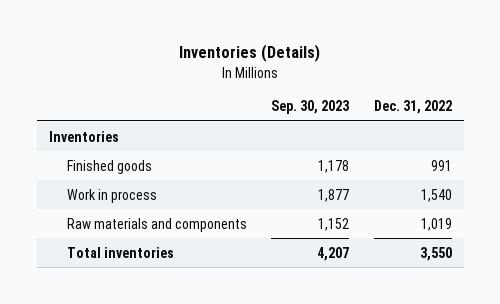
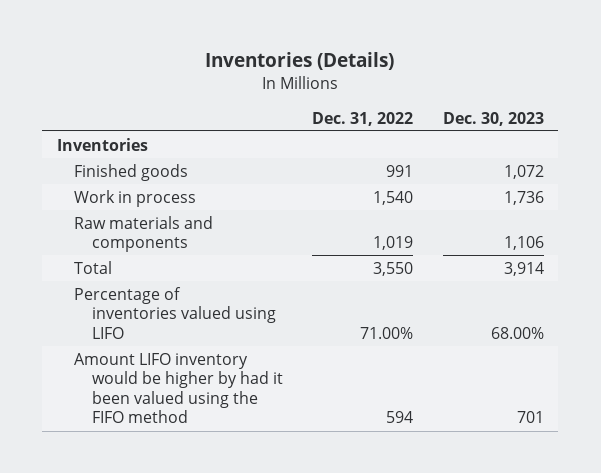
[271,100,350,115] Sep. 30, 2023 -> none
none -> [442,111,544,126] Dec. 30, 2023
[66,246,174,258] Total inventories -> [74,260,113,274] Total
none -> [74,286,276,339] Percentage of inventories valued using LIFO
none -> [74,352,283,424] Amount LIFO inventory would be higher by had it been valued using the FIFO method

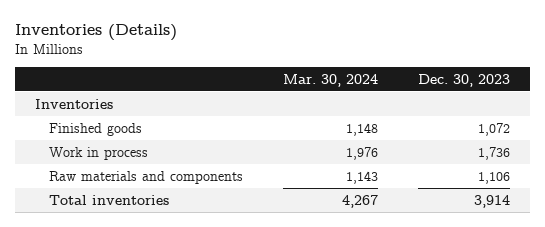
[312,111,414,126] Dec. 31, 2022 -> none
none -> [282,73,378,87] Mar. 30, 2024
[74,286,276,339] Percentage of inventories valued using LIFO -> none
[74,352,283,424] Amount LIFO inventory would be higher by had it been valued using the FIFO method -> none
[74,260,113,274] Total -> [48,194,169,205] Total inventories

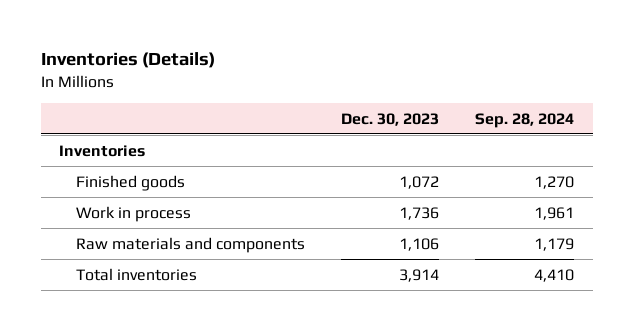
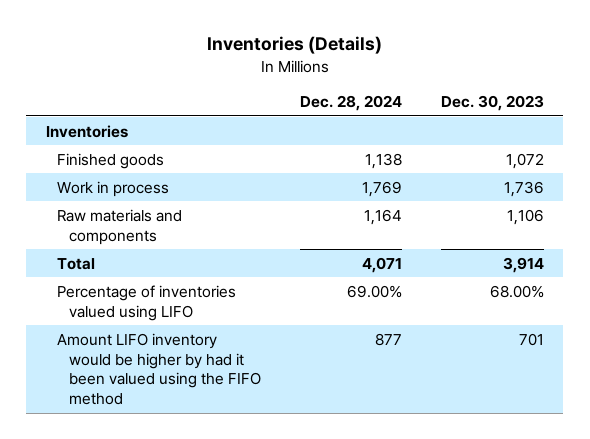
[475,112,575,128] Sep. 28, 2024 -> none
none -> [300,94,403,111] Dec. 28, 2024
[75,267,197,281] Total inventories -> [57,257,96,270] Total
none -> [57,284,237,321] Percentage of inventories valued using LIFO
none -> [57,332,262,406] Amount LIFO inventory would be higher by had it been valued using the FIFO method

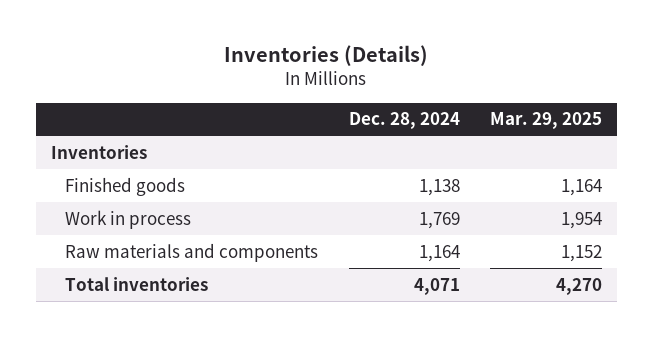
[441,94,545,111] Dec. 30, 2023 -> none
none -> [490,112,603,130] Mar. 29, 2025
[57,284,237,321] Percentage of inventories valued using LIFO -> none
[57,332,262,406] Amount LIFO inventory would be higher by had it been valued using the FIFO method -> none
[57,257,96,270] Total -> [65,276,209,291] Total inventories

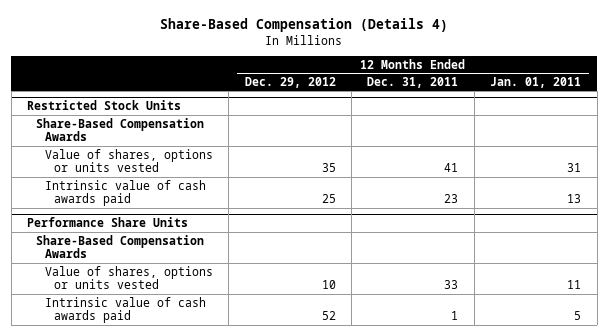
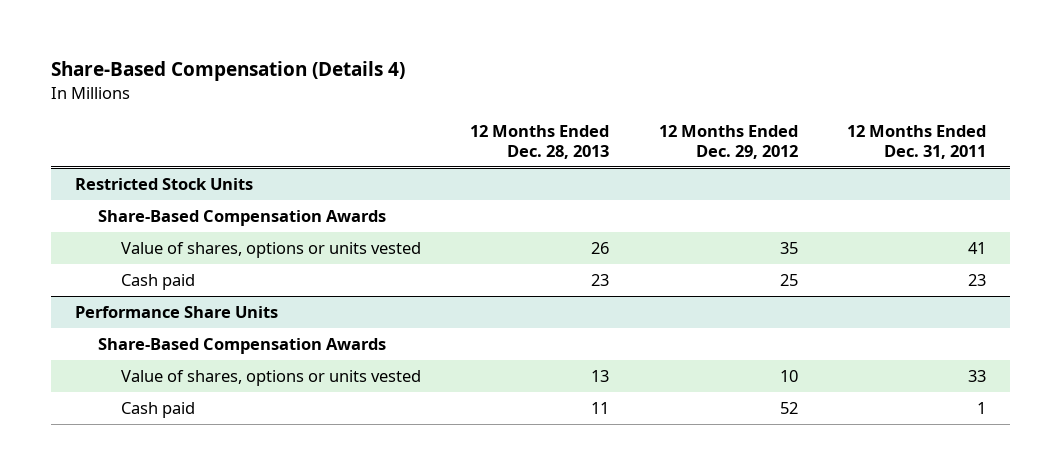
[490,77,582,89] Jan. 01, 2011 -> none
none -> [470,124,610,159] 12 Months Ended Dec. 28, 2013
[44,179,206,207] Intrinsic value of cash awards paid -> [121,273,196,290] Cash paid
[44,296,206,324] Intrinsic value of cash awards paid -> [121,401,196,418] Cash paid

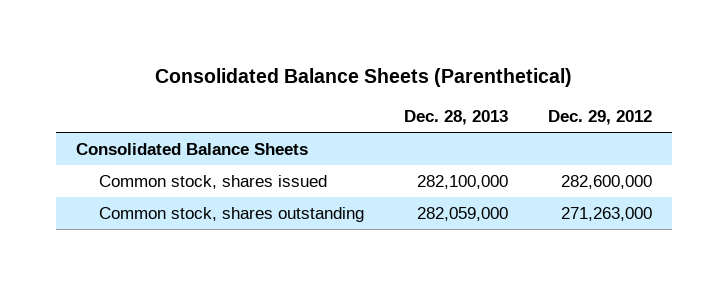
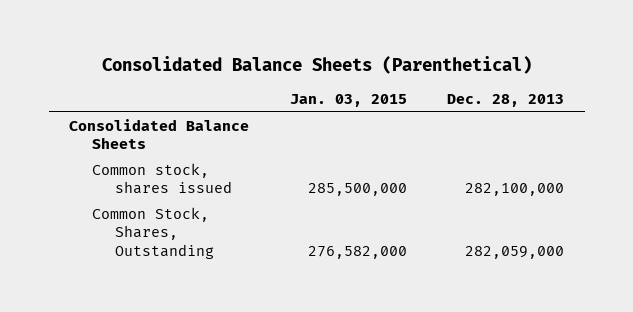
[547,110,652,126] Dec. 29, 2012 -> none
none -> [289,93,407,107] Jan. 03, 2015
[98,207,364,223] Common stock, shares outstanding -> [92,206,215,259] Common Stock, Shares, Outstanding

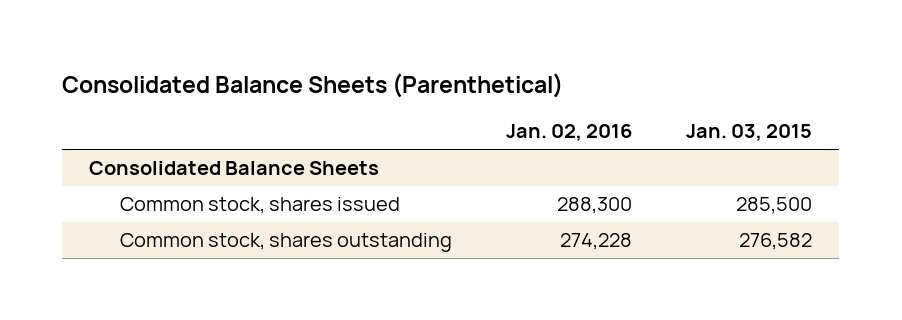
[447,93,565,107] Dec. 28, 2013 -> none
none -> [506,124,633,142] Jan. 02, 2016
[307,183,407,197] 285,500,000 -> [736,197,813,215] 285,500
[92,206,215,259] Common Stock, Shares, Outstanding -> [120,233,453,253] Common stock, shares outstanding
[307,245,407,259] 276,582,000 -> [739,233,813,251] 276,582

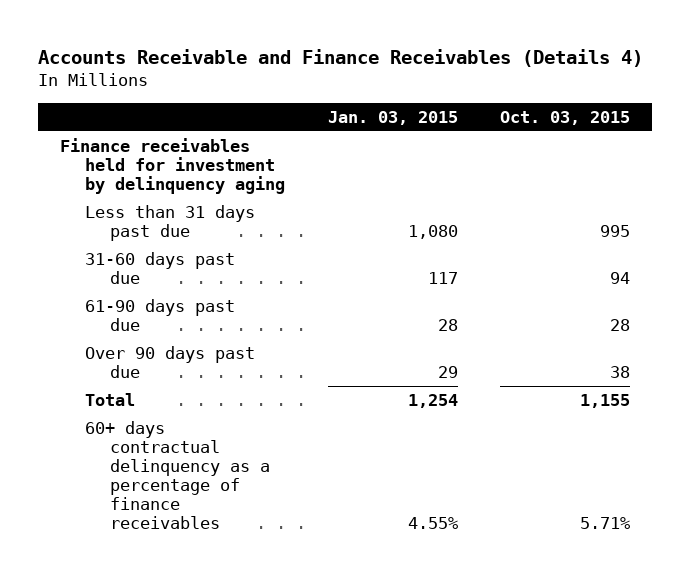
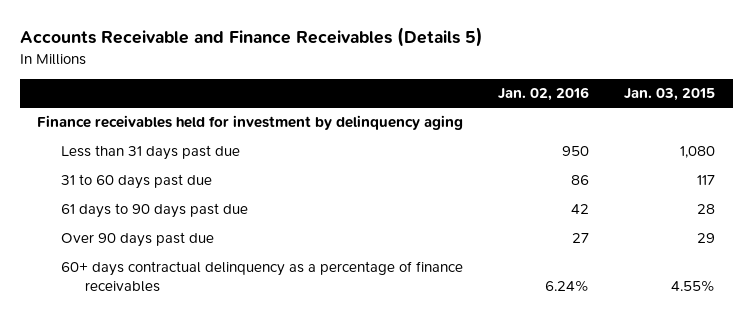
[38,48,644,67] Accounts Receivable and Finance Receivables (Details 4) -> [19,27,483,48] Accounts Receivable and Finance Receivables (Details 5)
[500,110,631,125] Oct. 03, 2015 -> none
none -> [498,87,590,102] Jan. 02, 2016
[84,252,235,285] 31-60 days past due -> [61,174,213,190] 31 to 60 days past due
[84,299,235,332] 61-90 days past due -> [61,203,249,219] 61 days to 90 days past due
[84,393,135,407] Total -> none

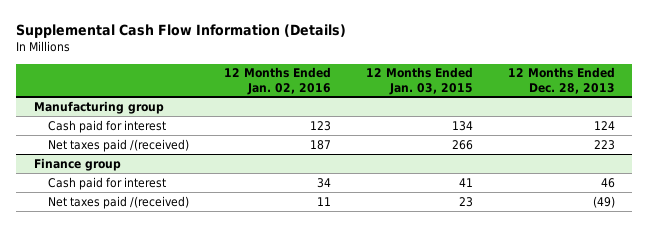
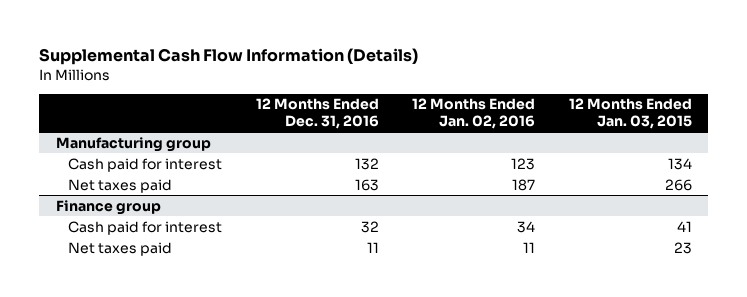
[507,67,615,94] 12 Months Ended Dec. 28, 2013 -> none
none -> [255,98,379,130] 12 Months Ended Dec. 31, 2016
[48,138,190,152] Net taxes paid /(received) -> [68,178,173,193] Net taxes paid
[48,195,190,209] Net taxes paid /(received) -> [68,241,173,256] Net taxes paid

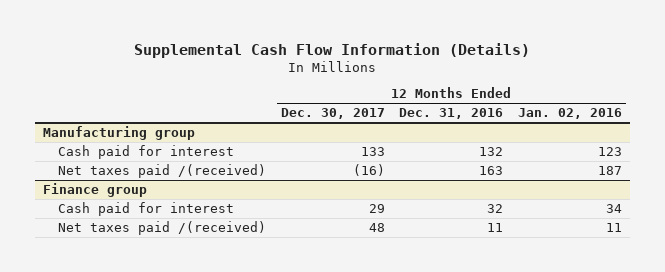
[568,98,692,130] 12 Months Ended Jan. 03, 2015 -> none
none -> [280,108,385,120] Dec. 30, 2017
[68,178,173,193] Net taxes paid -> [57,164,266,179] Net taxes paid /(received)
[68,241,173,256] Net taxes paid -> [57,221,266,236] Net taxes paid /(received)

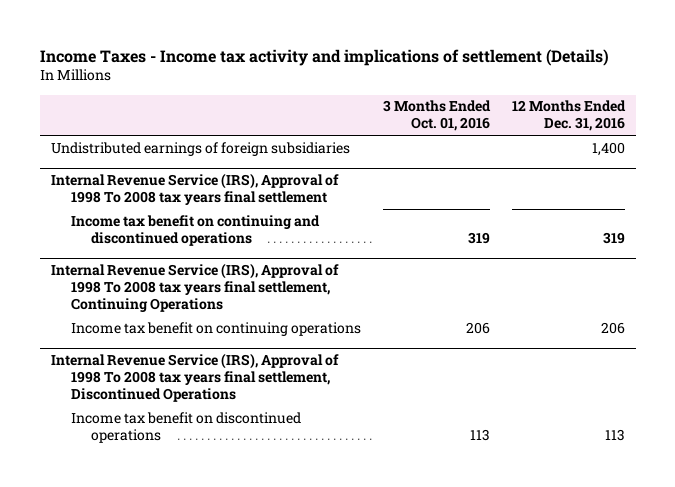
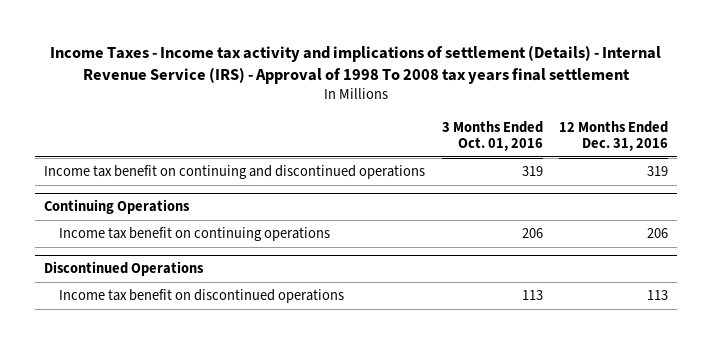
[39,48,609,66] Income Taxes - Income tax activity and implications of settlement (Details) -> [50,44,662,85] Income Taxes - Income tax activity and implications of settlement (Details) - Internal Revenue Service (IRS) - Approval of 1998 To 2008 tax years final settlement
[50,141,350,156] Undistributed earnings of foreign subsidiaries -> none
[50,173,339,206] Internal Revenue Service (IRS), Approval of 1998 To 2008 tax years final settlement -> none
[50,263,339,313] Internal Revenue Service (IRS), Approval of 1998 To 2008 tax years final settlement, Continuing Operations -> none
none -> [43,199,190,215] Continuing Operations
[50,353,339,403] Internal Revenue Service (IRS), Approval of 1998 To 2008 tax years final settlement, Discontinued Operations -> none
none -> [43,261,204,277] Discontinued Operations

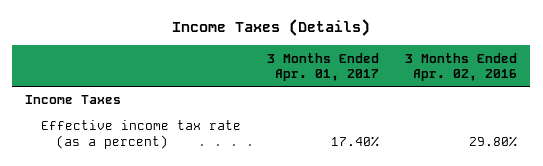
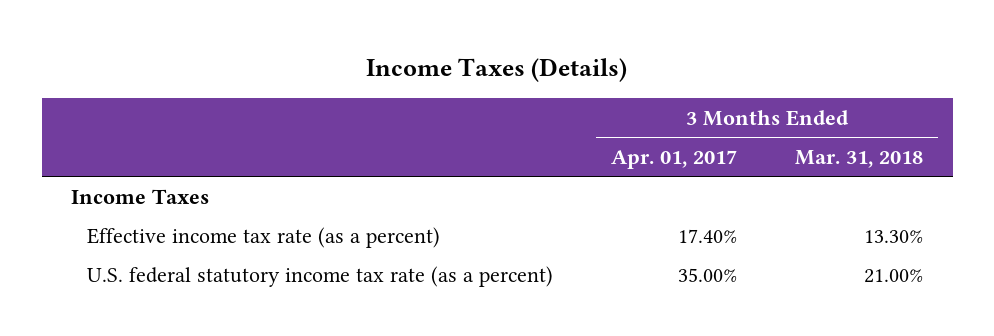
[405,52,518,82] 3 Months Ended Apr. 02, 2016 -> none
none -> [795,149,924,168] Mar. 31, 2018
none -> [86,265,553,287] U.S. federal statutory income tax rate (as a percent)

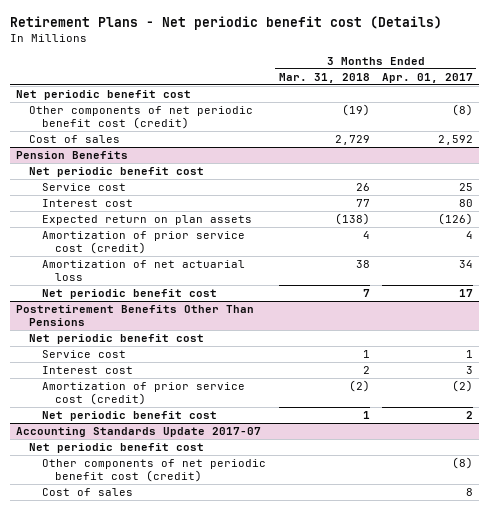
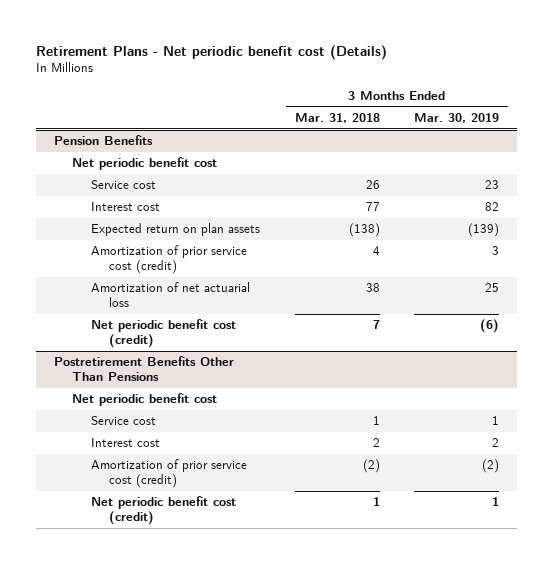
[382,72,474,83] Apr. 01, 2017 -> none
none -> [414,112,500,123] Mar. 30, 2019
[15,90,191,101] Net periodic benefit cost -> none
[28,106,253,129] Other components of net periodic benefit cost (credit) -> none
[28,135,120,144] Cost of sales -> none
[41,289,217,300] Net periodic benefit cost -> [90,319,236,348] Net periodic benefit cost (credit)
[15,427,261,438] Accounting Standards Update 2017-07 -> none
[28,443,204,454] Net periodic benefit cost -> none
[41,459,266,482] Other components of net periodic benefit cost (credit) -> none
[41,488,133,497] Cost of sales -> none
[41,411,217,422] Net periodic benefit cost -> [90,496,236,525] Net periodic benefit cost (credit)

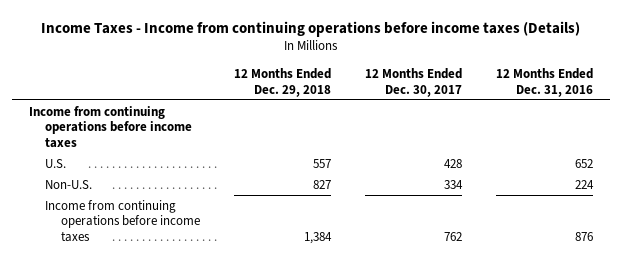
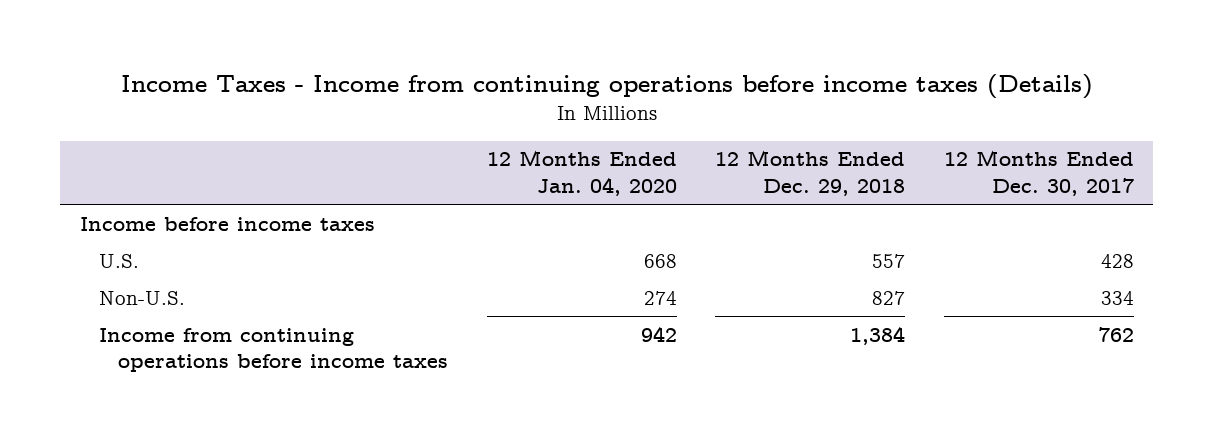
[496,68,594,97] 12 Months Ended Dec. 31, 2016 -> none
none -> [486,150,677,196] 12 Months Ended Jan. 04, 2020
[29,105,193,148] Income from continuing operations before income taxes -> [79,216,375,231] Income before income taxes

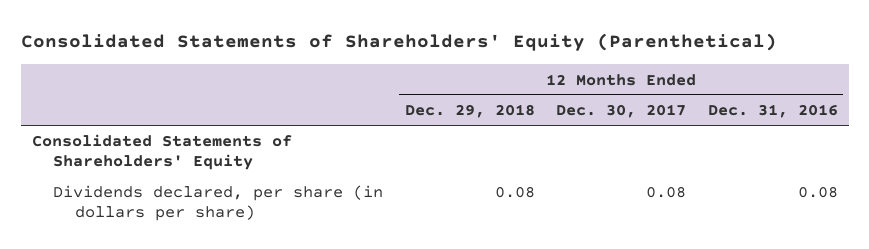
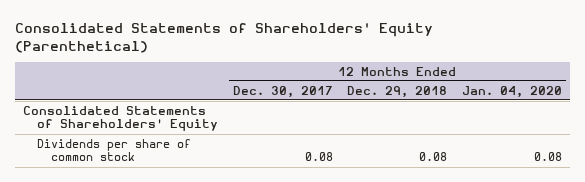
[707,104,838,119] Dec. 31, 2016 -> none
none -> [462,85,563,98] Jan. 04, 2020
[53,185,384,222] Dividends declared, per share (in dollars per share) -> [36,138,191,162] Dividends per share of common stock

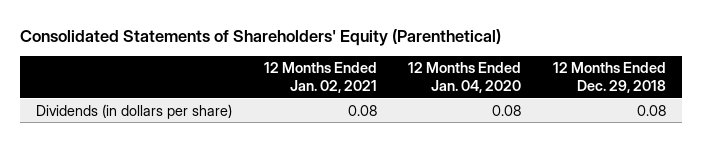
[232,85,333,98] Dec. 30, 2017 -> none
none -> [263,62,377,94] 12 Months Ended Jan. 02, 2021
[22,105,218,132] Consolidated Statements of Shareholders' Equity -> none
[36,138,191,162] Dividends per share of common stock -> [35,103,232,119] Dividends (in dollars per share)

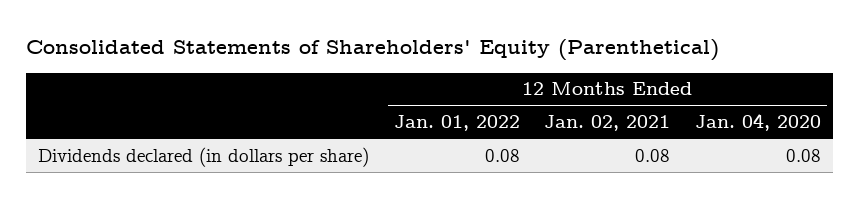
[553,62,667,94] 12 Months Ended Dec. 29, 2018 -> none
none -> [393,115,520,132] Jan. 01, 2022
[35,103,232,119] Dividends (in dollars per share) -> [38,146,370,167] Dividends declared (in dollars per share)

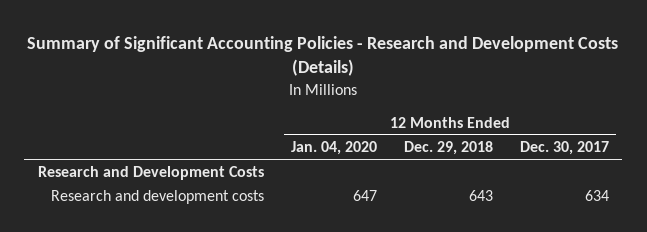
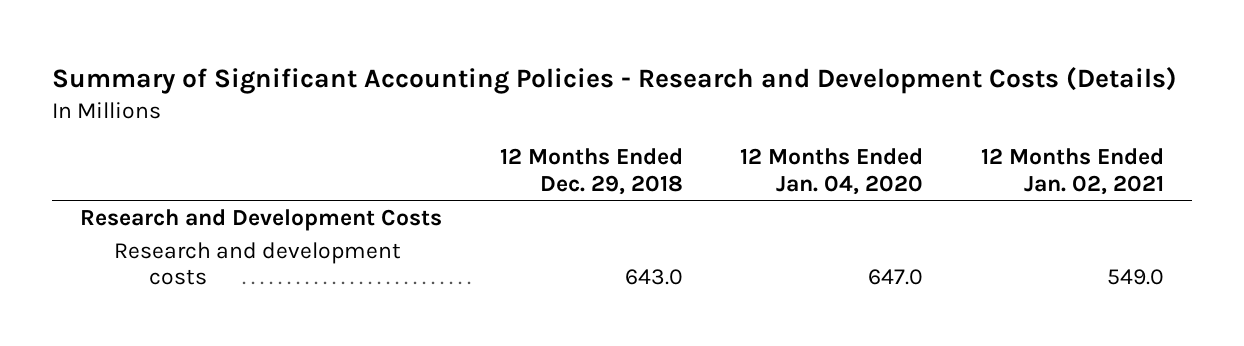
[519,141,609,156] Dec. 30, 2017 -> none
none -> [980,148,1164,196] 12 Months Ended Jan. 02, 2021
[353,190,378,202] 647 -> [868,269,924,286] 647.0
[469,190,494,202] 643 -> [624,269,683,286] 643.0

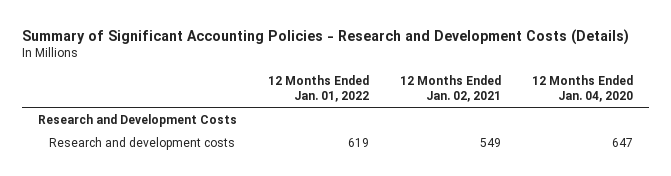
[499,148,683,196] 12 Months Ended Dec. 29, 2018 -> none
none -> [267,75,369,102] 12 Months Ended Jan. 01, 2022
[868,269,924,286] 647.0 -> [611,137,633,147] 647
[1106,269,1164,286] 549.0 -> [479,137,501,147] 549

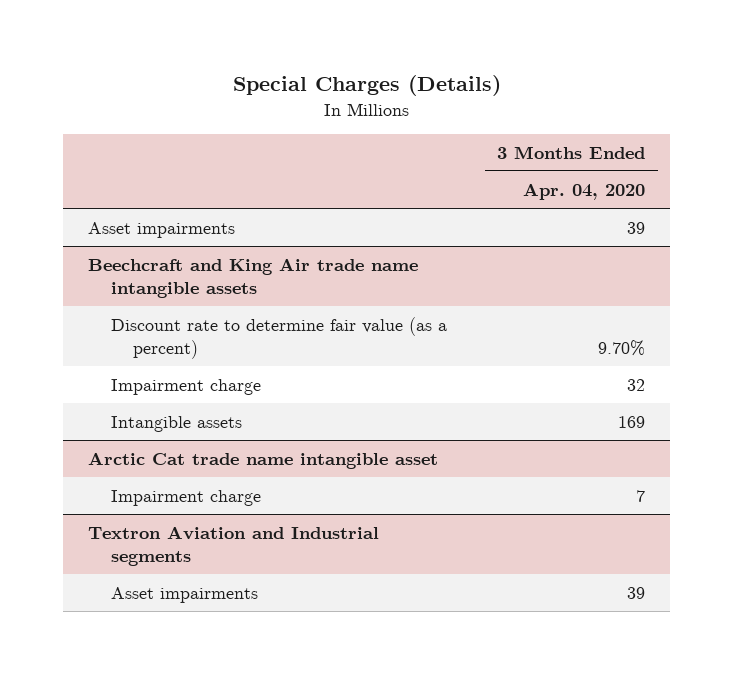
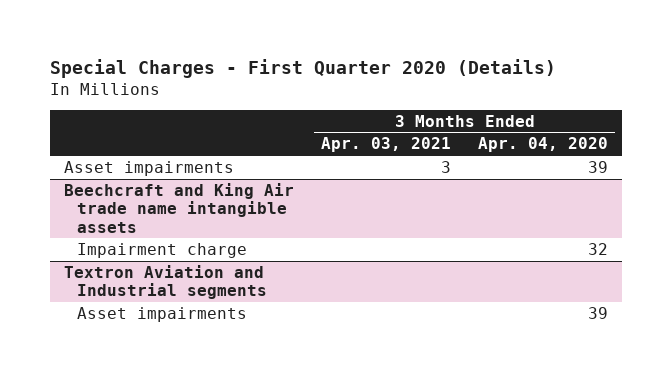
[232,75,501,97] Special Charges (Details) -> [49,58,556,78] Special Charges - First Quarter 2020 (Details)
none -> [320,137,451,153] Apr. 03, 2021
[110,316,447,359] Discount rate to determine fair value (as a percent) -> none
[110,415,242,432] Intangible assets -> none
[88,451,439,469] Arctic Cat trade name intangible asset -> none
[110,489,261,506] Impairment charge -> none

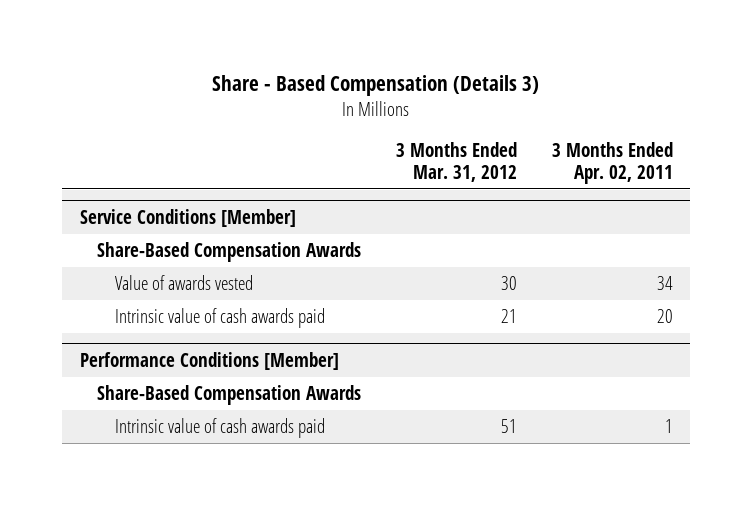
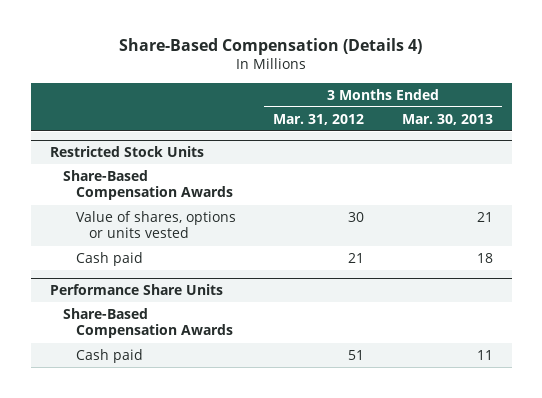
[212,74,540,96] Share - Based Compensation (Details 3) -> [119,38,423,56] Share-Based Compensation (Details 4)
[551,142,673,184] 3 Months Ended Apr. 02, 2011 -> none
none -> [401,113,493,125] Mar. 30, 2013
[79,208,296,227] Service Conditions [Member] -> none
none -> [49,145,204,157] Restricted Stock Units
[114,275,253,291] Value of awards vested -> none
[79,351,339,370] Performance Conditions [Member] -> none
none -> [75,210,236,239] Value of shares, options or units vested
[114,308,325,329] Intrinsic value of cash awards paid -> [75,251,143,266] Cash paid
none -> [49,283,223,295] Performance Share Units
[114,418,325,439] Intrinsic value of cash awards paid -> [75,348,143,363] Cash paid

